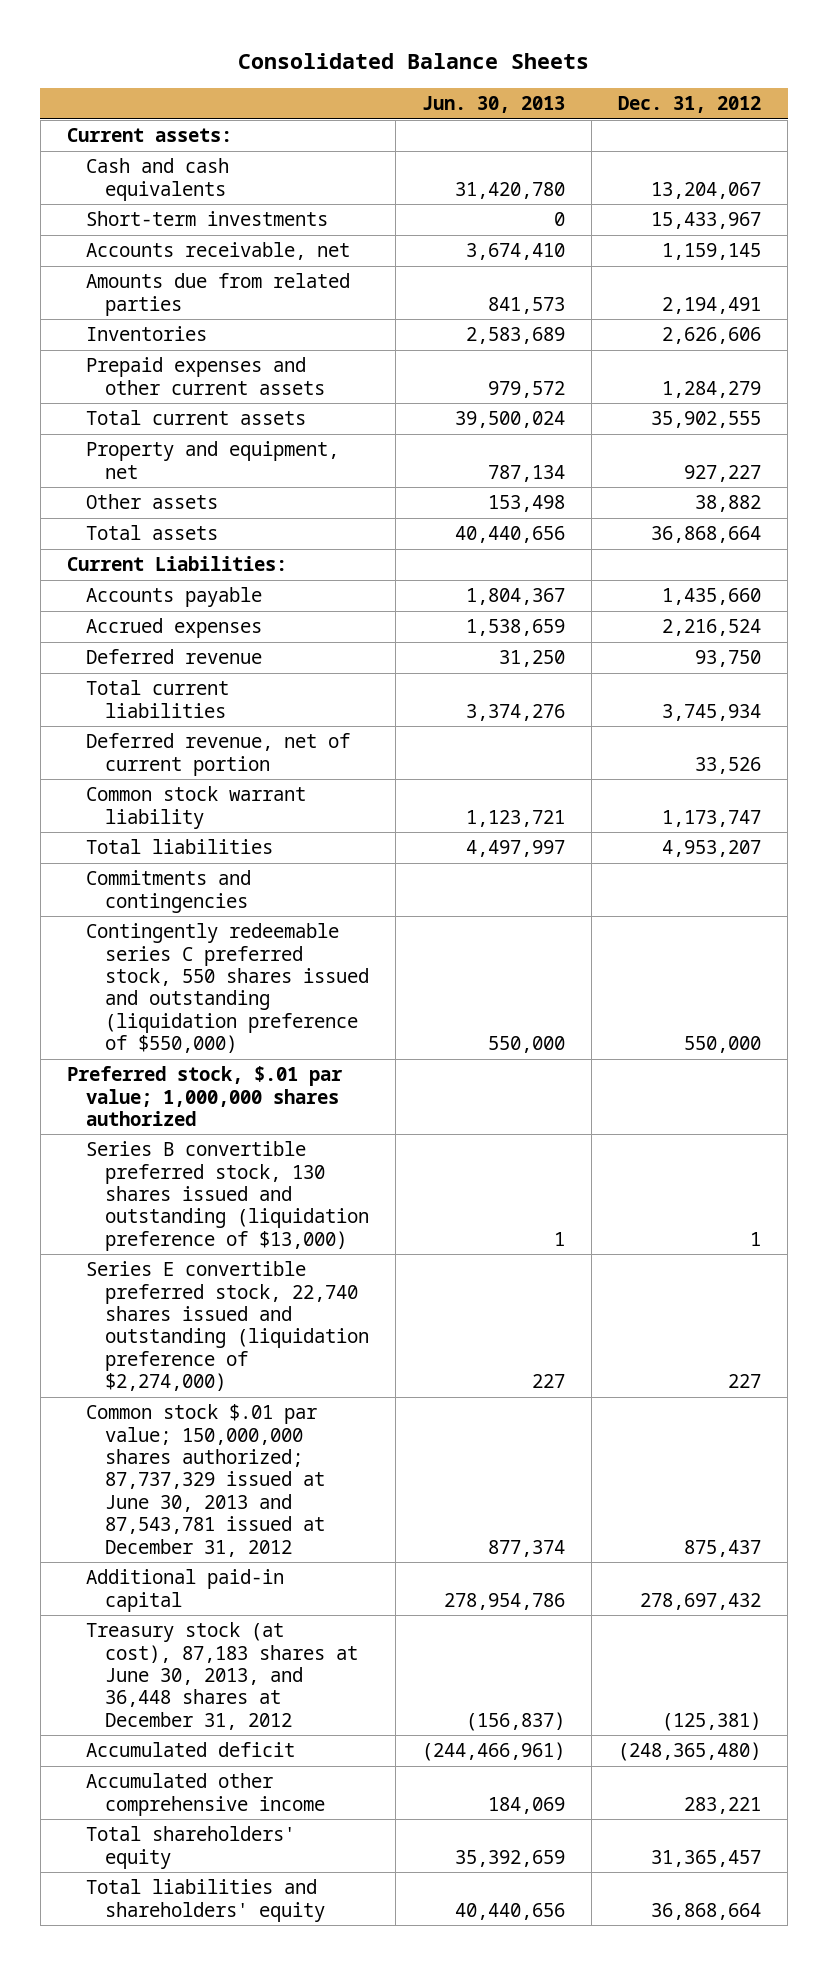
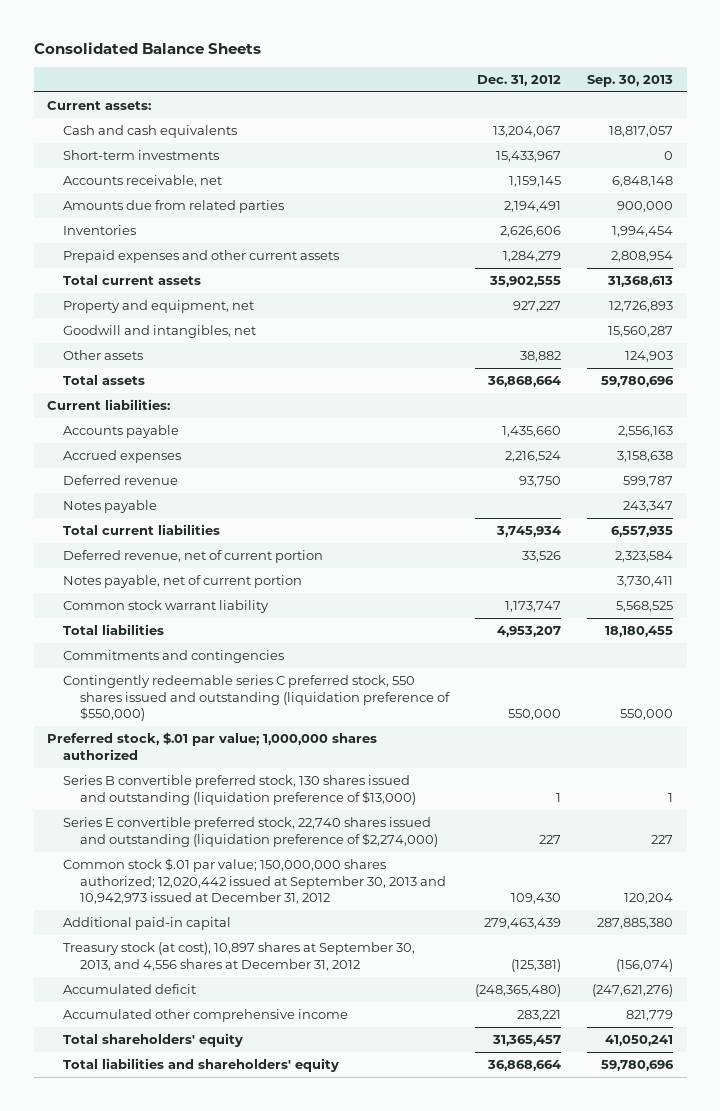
[421,96,565,114] Jun. 30, 2013 -> none
none -> [587,74,674,87] Sep. 30, 2013
none -> [63,324,257,338] Goodwill and intangibles, net
[66,556,287,572] Current Liabilities: -> [46,398,170,410] Current liabilities:
none -> [63,499,158,513] Notes payable
none -> [63,574,303,588] Notes payable, net of current portion
[85,1404,325,1557] Common stock $.01 par value; 150,000,000 shares authorized; 87,737,329 issued at June 30, 2013 and 87,543,781 issued at December 31, 2012 -> [63,857,446,905] Common stock $.01 par value; 150,000,000 shares authorized; 12,020,442 issued at September 30, 2013 and 10,942,973 issued at December 31, 2012
[684,1539,762,1557] 875,437 -> [511,893,562,905] 109,430
[640,1592,762,1610] 278,697,432 -> [484,917,562,929] 279,463,439
[85,1622,358,1730] Treasury stock (at cost), 87,183 shares at June 30, 2013, and 36,448 shares at December 31, 2012 -> [63,941,416,971] Treasury stock (at cost), 10,897 shares at September 30, 2013, and 4,556 shares at December 31, 2012

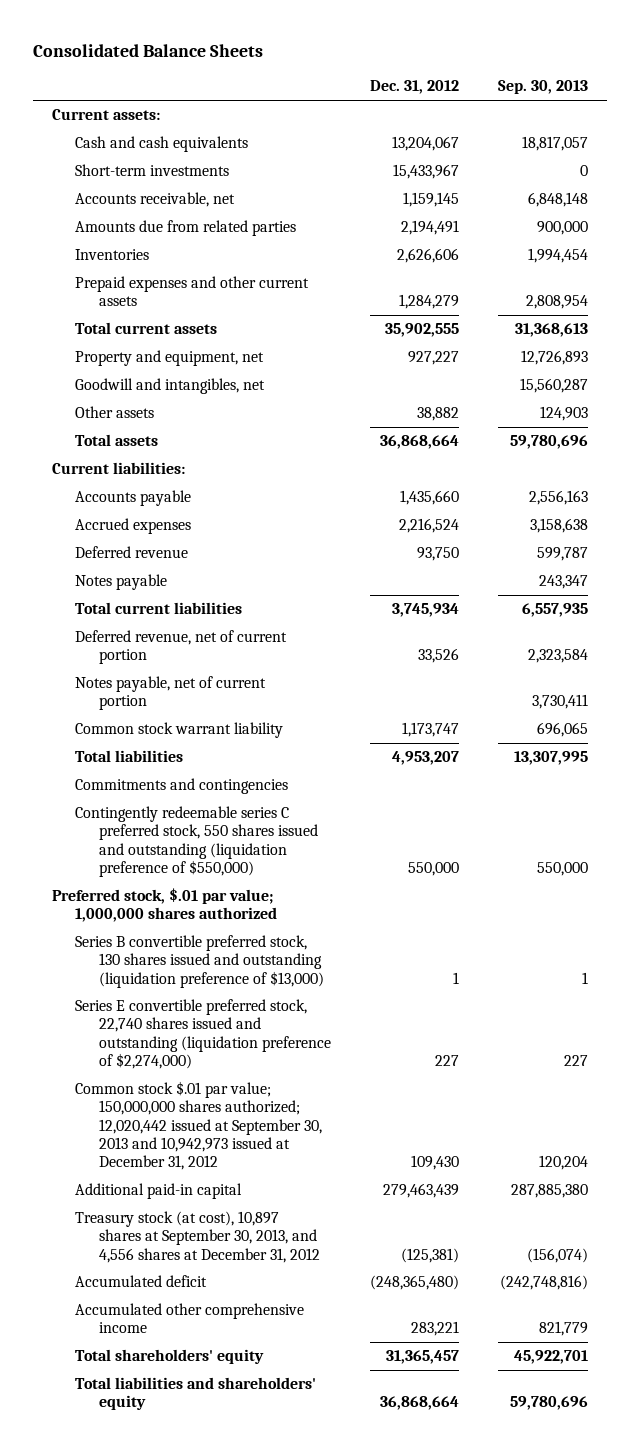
[616,600,674,612] 5,568,525 -> [536,722,588,738] 696,065
[605,625,674,637] 18,180,455 -> [513,751,588,766] 13,307,995
[592,983,674,997] (247,621,276) -> [499,1275,588,1291] (242,748,816)
[605,1034,674,1046] 41,050,241 -> [513,1350,588,1365] 45,922,701

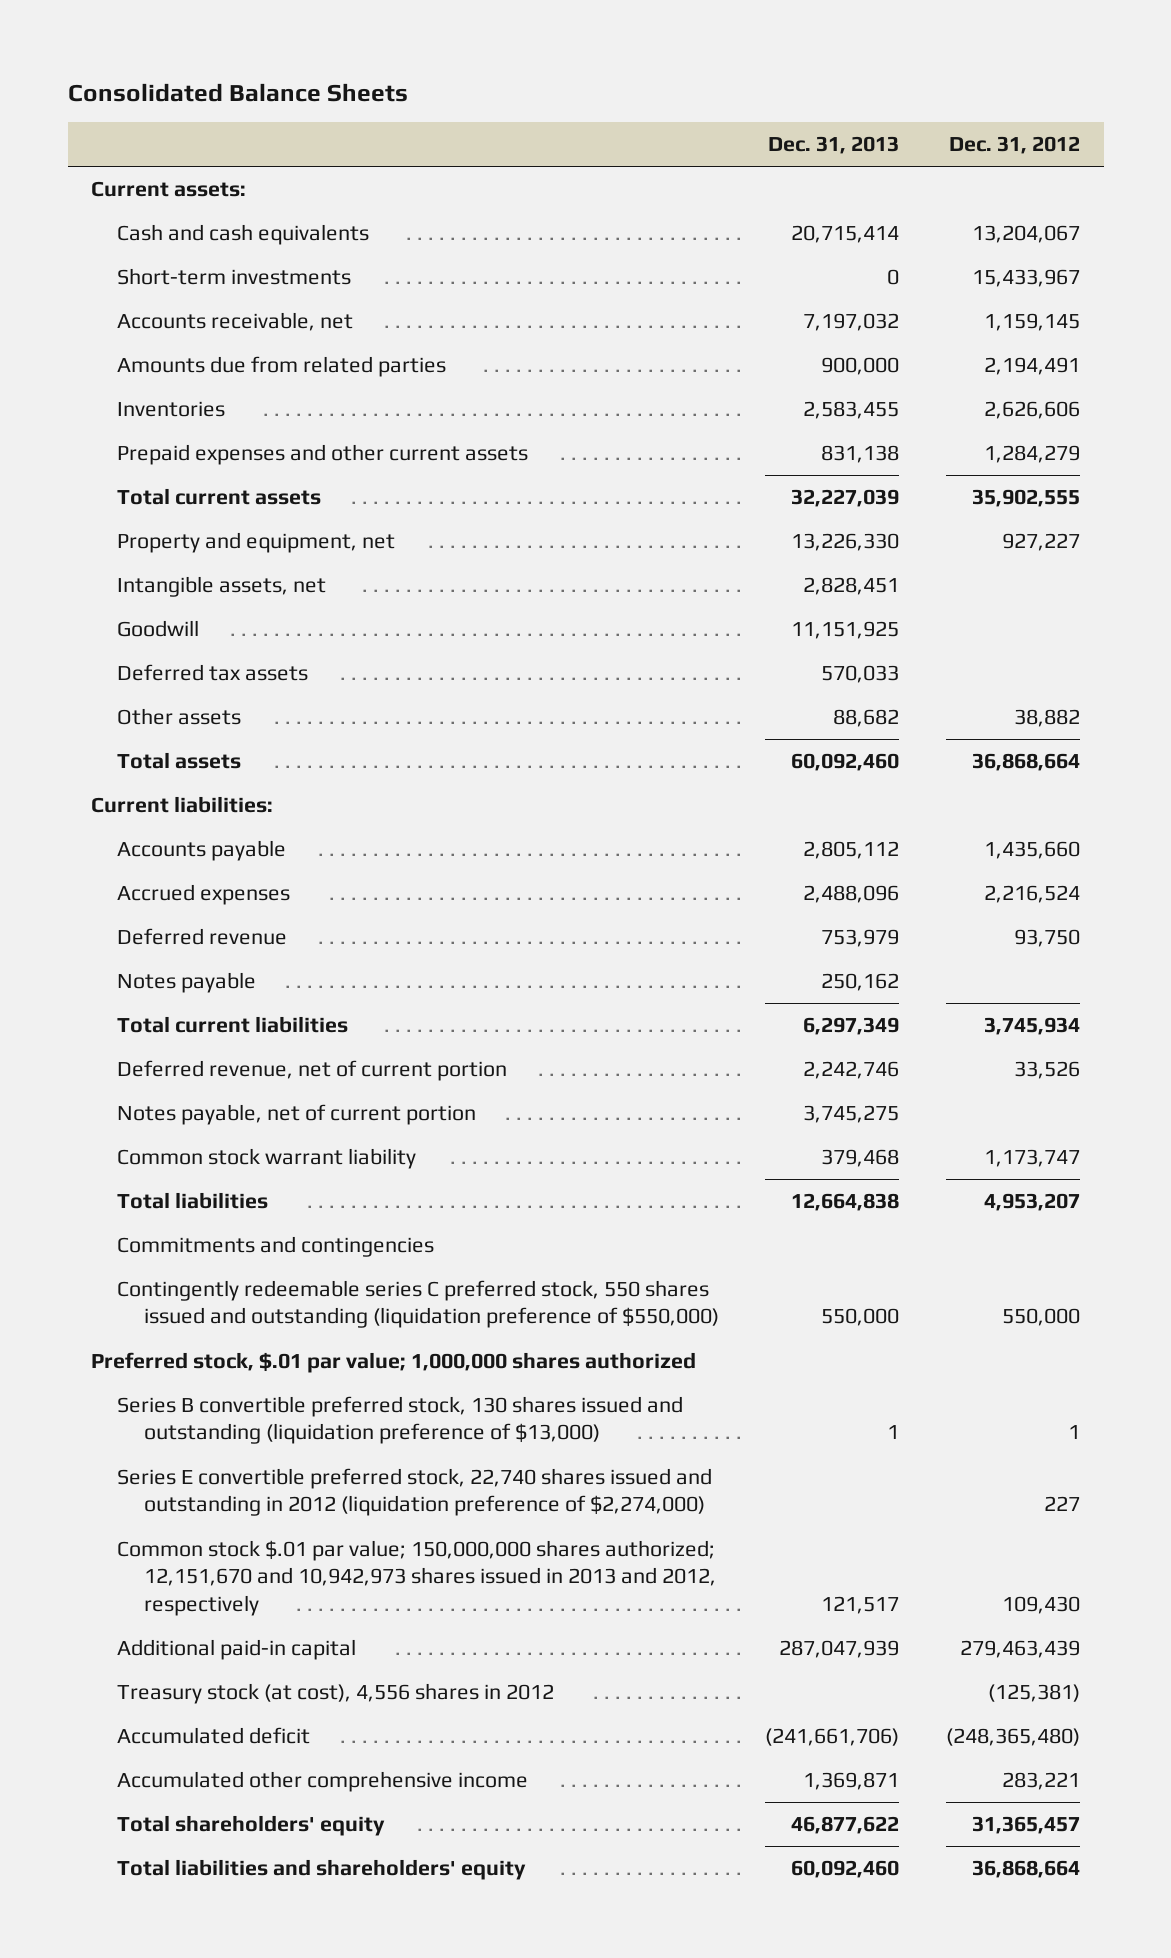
[497,80,588,95] Sep. 30, 2013 -> none
none -> [768,136,900,155] Dec. 31, 2013
[75,378,266,395] Goodwill and intangibles, net -> none
none -> [117,576,327,598] Intangible assets, net
none -> [117,620,200,638] Goodwill
none -> [117,664,309,682] Deferred tax assets
[75,999,331,1069] Series E convertible preferred stock, 22,740 shares issued and outstanding (liquidation preference of $2,274,000) -> [117,1468,713,1517] Series E convertible preferred stock, 22,740 shares issued and outstanding in 2012 (liquidation preference of $2,274,000)
[75,1081,322,1170] Common stock $.01 par value; 150,000,000 shares authorized; 12,020,442 issued at September 30, 2013 and 10,942,973 issued at December 31, 2012 -> [117,1540,716,1616] Common stock $.01 par value; 150,000,000 shares authorized; 12,151,670 and 10,942,973 shares issued in 2013 and 2012, respectively
[75,1211,320,1263] Treasury stock (at cost), 10,897 shares at September 30, 2013, and 4,556 shares at December 31, 2012 -> [117,1683,555,1705] Treasury stock (at cost), 4,556 shares in 2012

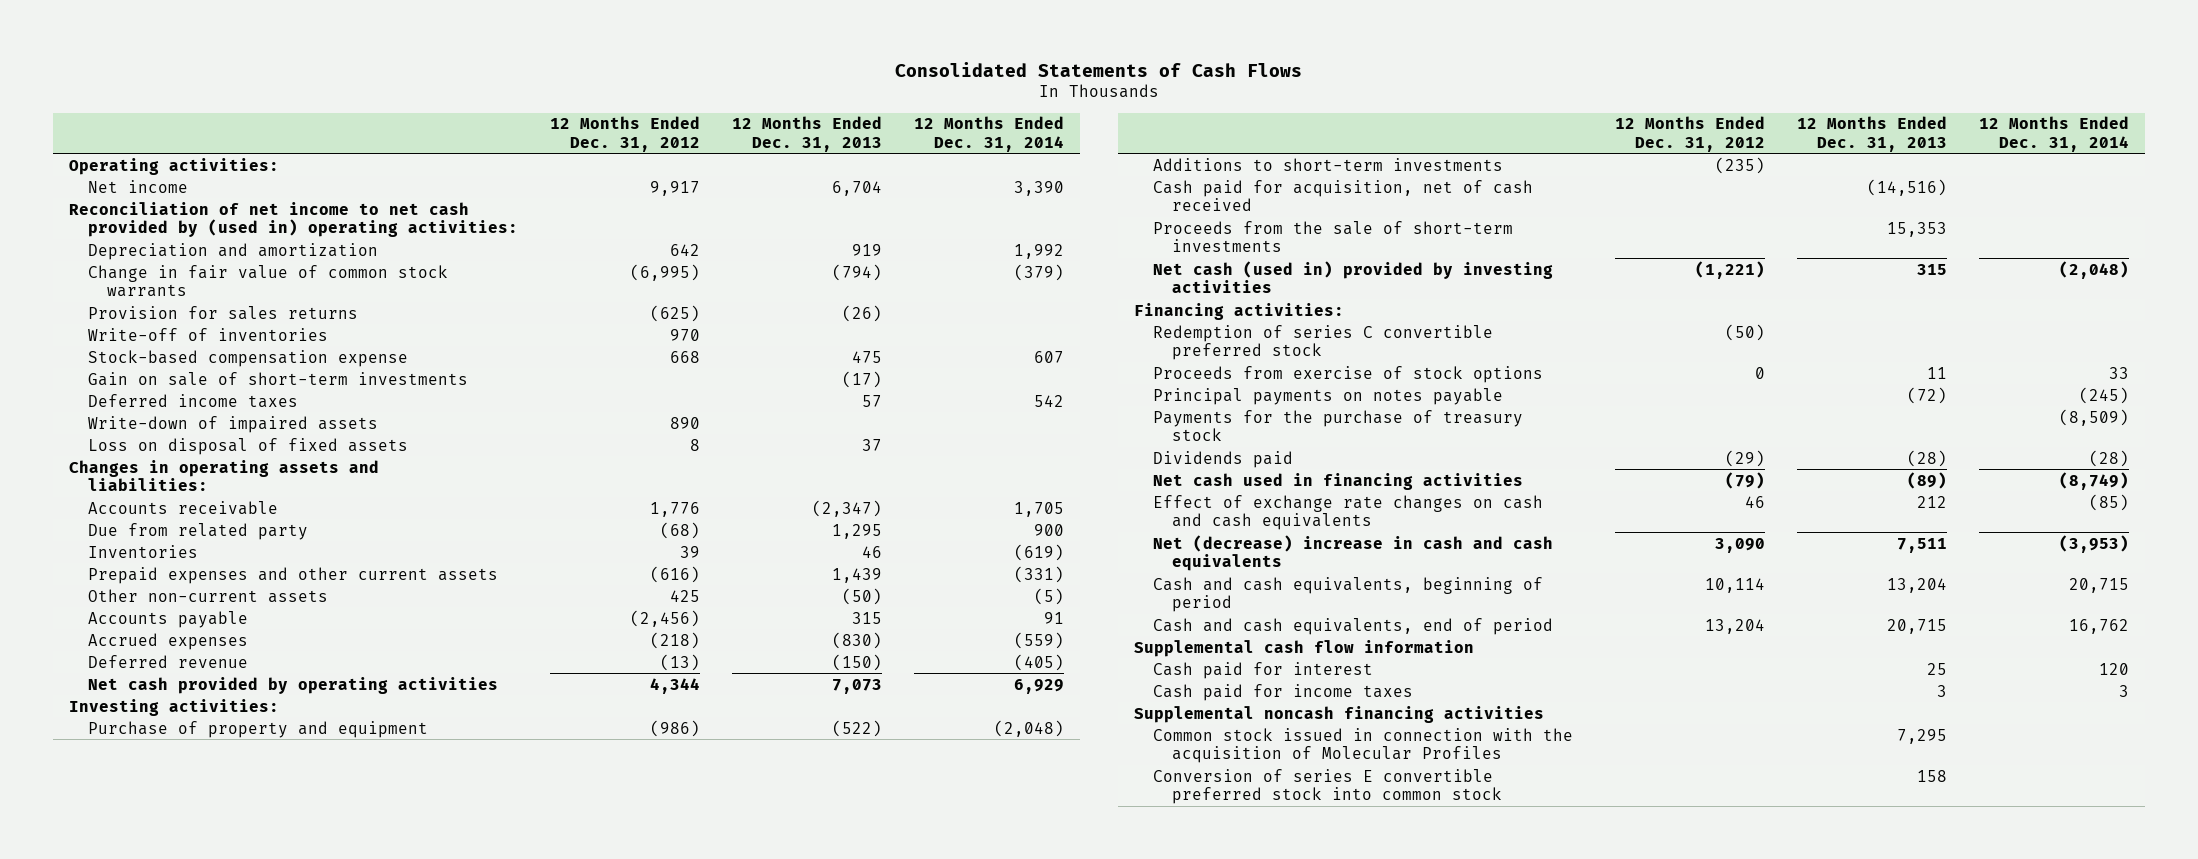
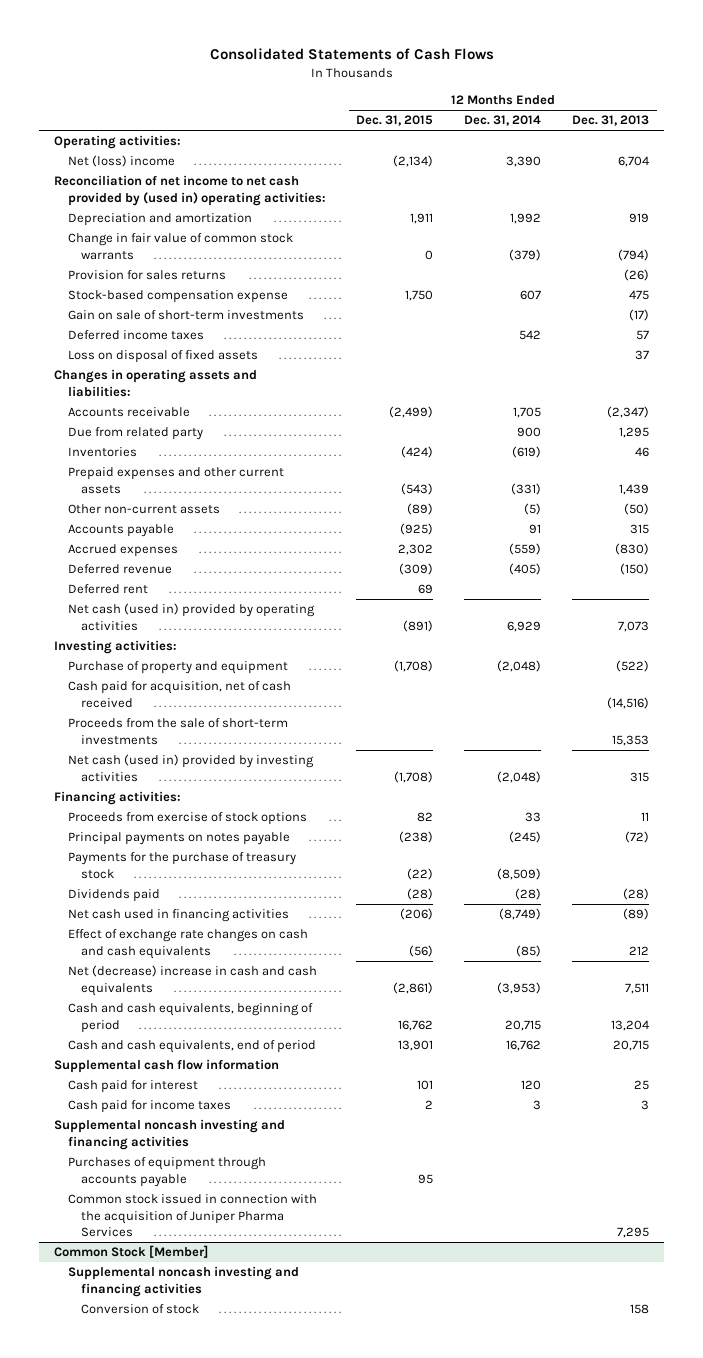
[549,116,700,152] 12 Months Ended Dec. 31, 2012 -> none
none -> [356,115,434,127] Dec. 31, 2015
[87,179,188,193] Net income -> [67,155,175,168] Net (loss) income
[87,327,328,341] Write-off of inventories -> none
[87,415,378,433] Write-down of impaired assets -> none
none -> [67,584,148,595] Deferred rent
[87,676,498,694] Net cash provided by operating activities -> [67,603,315,631] Net cash (used in) provided by operating activities
[1152,157,1503,171] Additions to short-term investments -> none
[1152,324,1493,360] Redemption of series C convertible preferred stock -> none
[1134,705,1545,723] Supplemental noncash financing activities -> [54,1119,286,1150] Supplemental noncash investing and financing activities
none -> [67,1157,266,1187] Purchases of equipment through accounts payable
[1152,727,1573,763] Common stock issued in connection with the acquisition of Molecular Profiles -> [67,1194,317,1238] Common stock issued in connection with the acquisition of Juniper Pharma Services
none -> [54,1245,209,1259] Common Stock [Member]
none -> [67,1266,299,1297] Supplemental noncash investing and financing activities
[1152,768,1502,804] Conversion of series E convertible preferred stock into common stock -> [81,1304,200,1315] Conversion of stock

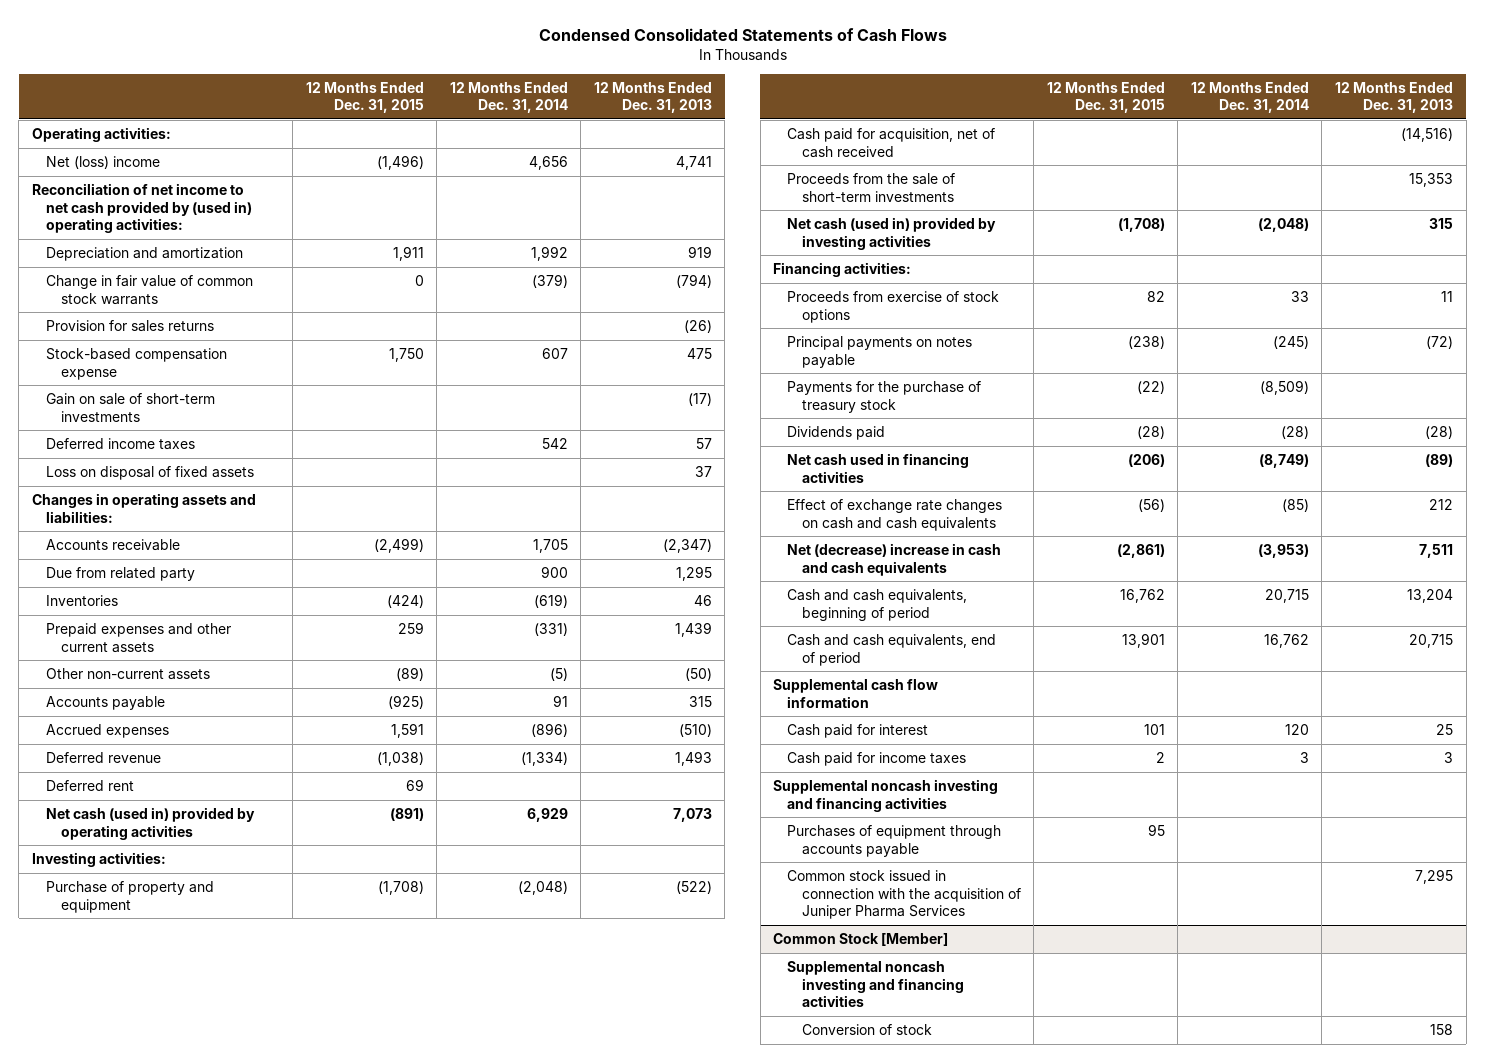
[209,48,494,61] Consolidated Statements of Cash Flows -> [538,27,947,41] Condensed Consolidated Statements of Cash Flows
[393,155,434,168] (2,134) -> [376,154,424,170] (1,496)
[506,156,542,168] 3,390 -> [528,155,568,170] 4,656
[617,156,649,168] 6,704 -> [675,155,712,170] 4,741
[401,482,434,495] (543) -> [397,621,424,634] 259
[398,544,434,556] 2,302 -> [390,722,424,738] 1,591
[509,543,542,556] (559) -> [530,722,568,737] (896)
[614,543,649,556] (830) -> [678,723,712,737] (510)
[399,563,434,576] (309) -> [376,751,424,766] (1,038)
[509,563,542,576] (405) -> [520,751,568,766] (1,334)
[619,563,649,576] (150) -> [674,750,712,766] 1,493

